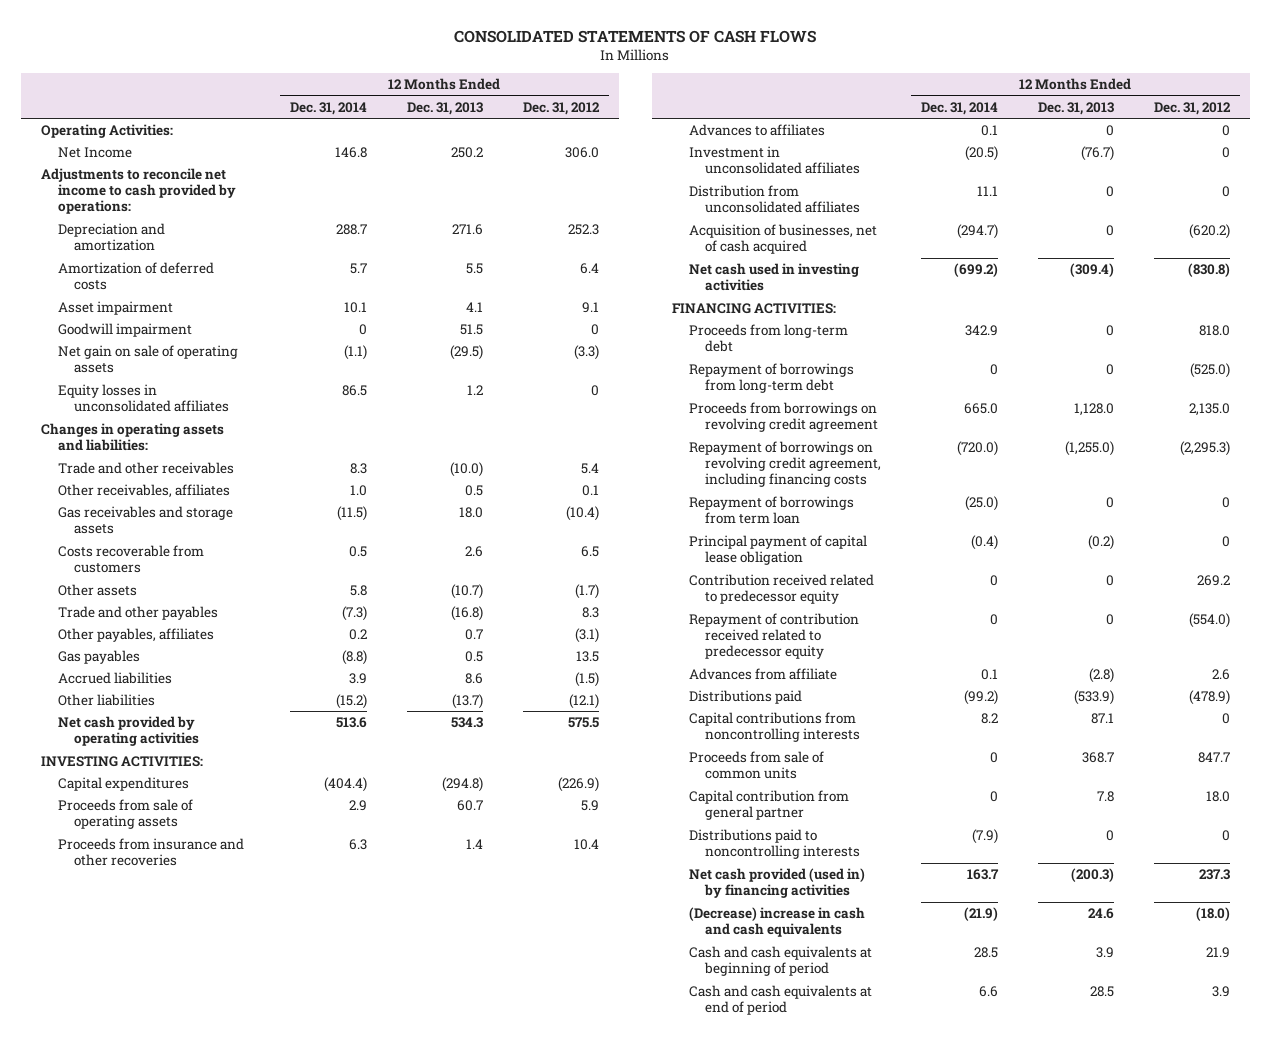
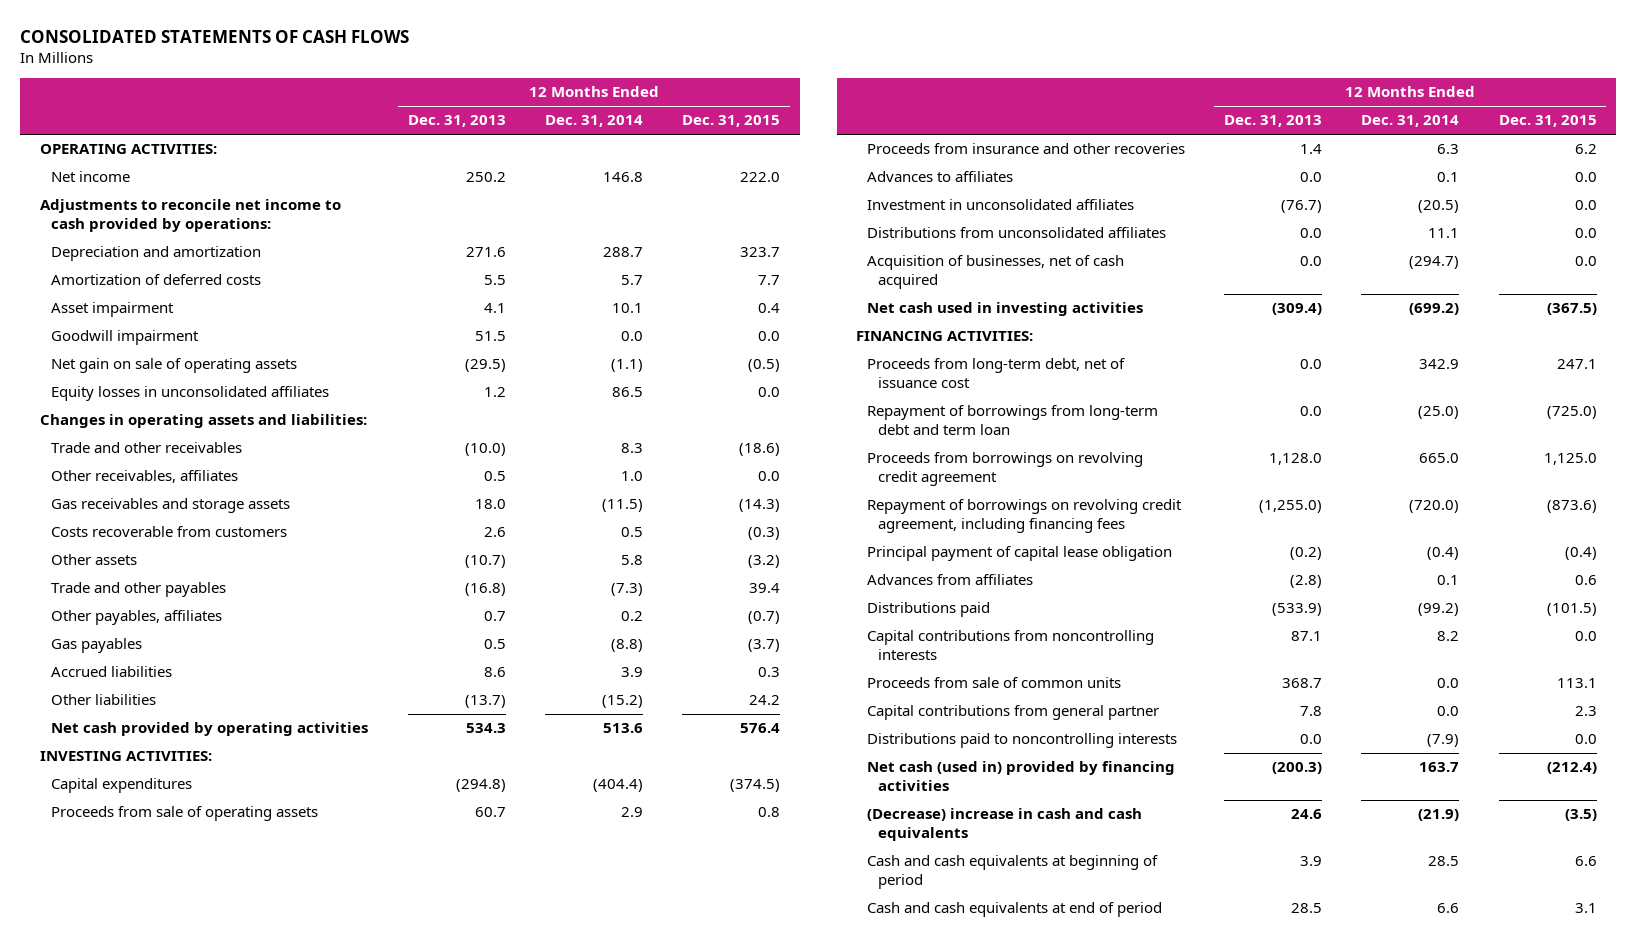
[522,101,600,115] Dec. 31, 2012 -> none
none -> [682,115,781,128] Dec. 31, 2015
[41,123,174,138] Operating Activities: -> [39,144,217,155] OPERATING ACTIVITIES:
[57,146,132,158] Net Income -> [50,171,130,183] Net income
[358,323,367,335] 0 -> [620,331,643,342] 0.0
[1105,124,1114,136] 0 -> [1300,172,1323,183] 0.0
[688,184,860,214] Distribution from unconsolidated affiliates -> [867,227,1167,239] Distributions from unconsolidated affiliates
[1105,185,1114,197] 0 -> [1300,228,1323,239] 0.0
[1105,224,1114,236] 0 -> [1300,256,1323,267] 0.0
[688,323,848,353] Proceeds from long-term debt -> [867,358,1126,388] Proceeds from long-term debt, net of issuance cost
[1105,324,1114,336] 0 -> [1300,359,1323,370] 0.0
[688,362,854,394] Repayment of borrowings from long-term debt -> [867,405,1159,435] Repayment of borrowings from long-term debt and term loan
[989,363,998,375] 0 -> [1418,406,1460,420] (25.0)
[1105,363,1114,375] 0 -> [1300,406,1323,417] 0.0
[688,495,854,525] Repayment of borrowings from term loan -> none
[688,440,881,488] Repayment of borrowings on revolving credit agreement, including financing costs -> [867,499,1183,533] Repayment of borrowings on revolving credit agreement, including financing fees
[688,573,874,605] Contribution received related to predecessor equity -> none
[688,612,859,660] Repayment of contribution received related to predecessor equity -> none
[688,667,837,680] Advances from affiliate -> [867,574,1034,586] Advances from affiliates
[989,751,998,763] 0 -> [1437,678,1460,689] 0.0
[688,789,849,821] Capital contribution from general partner -> [867,705,1160,721] Capital contributions from general partner
[989,790,998,802] 0 -> [1437,706,1460,717] 0.0
[1105,829,1114,841] 0 -> [1300,734,1323,745] 0.0
[688,867,865,899] Net cash provided (used in) by financing activities -> [867,761,1176,791] Net cash (used in) provided by financing activities

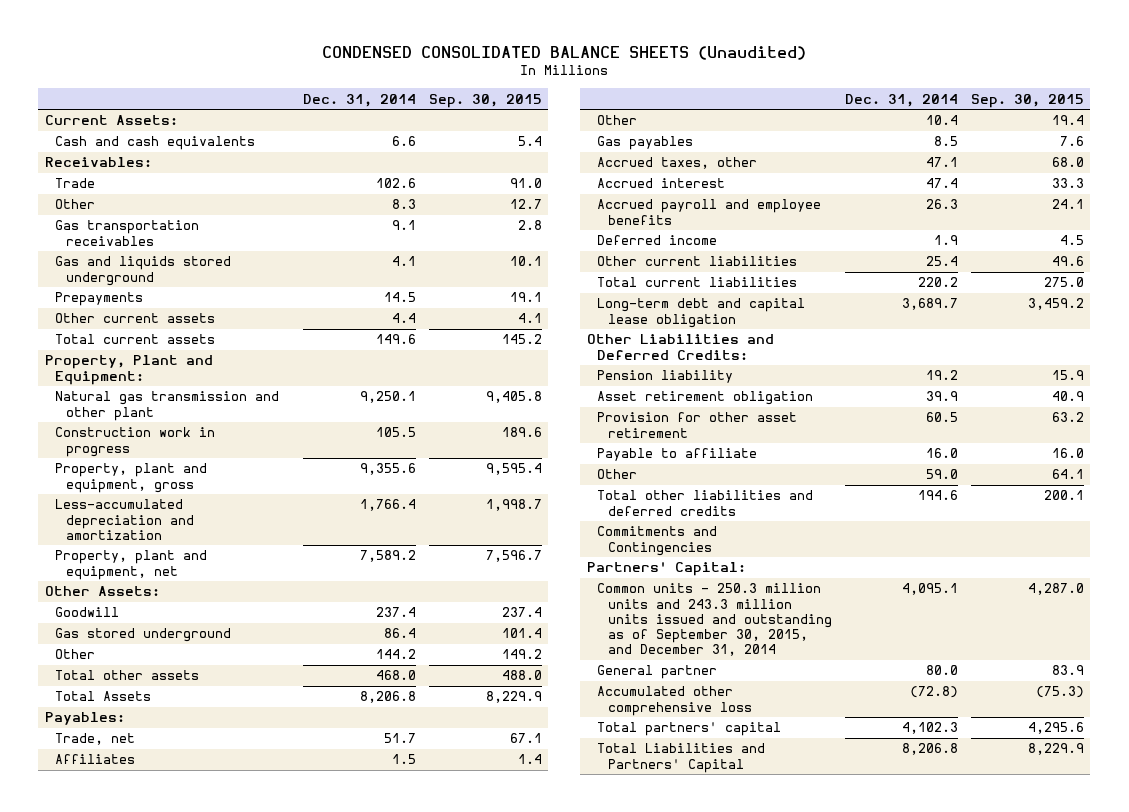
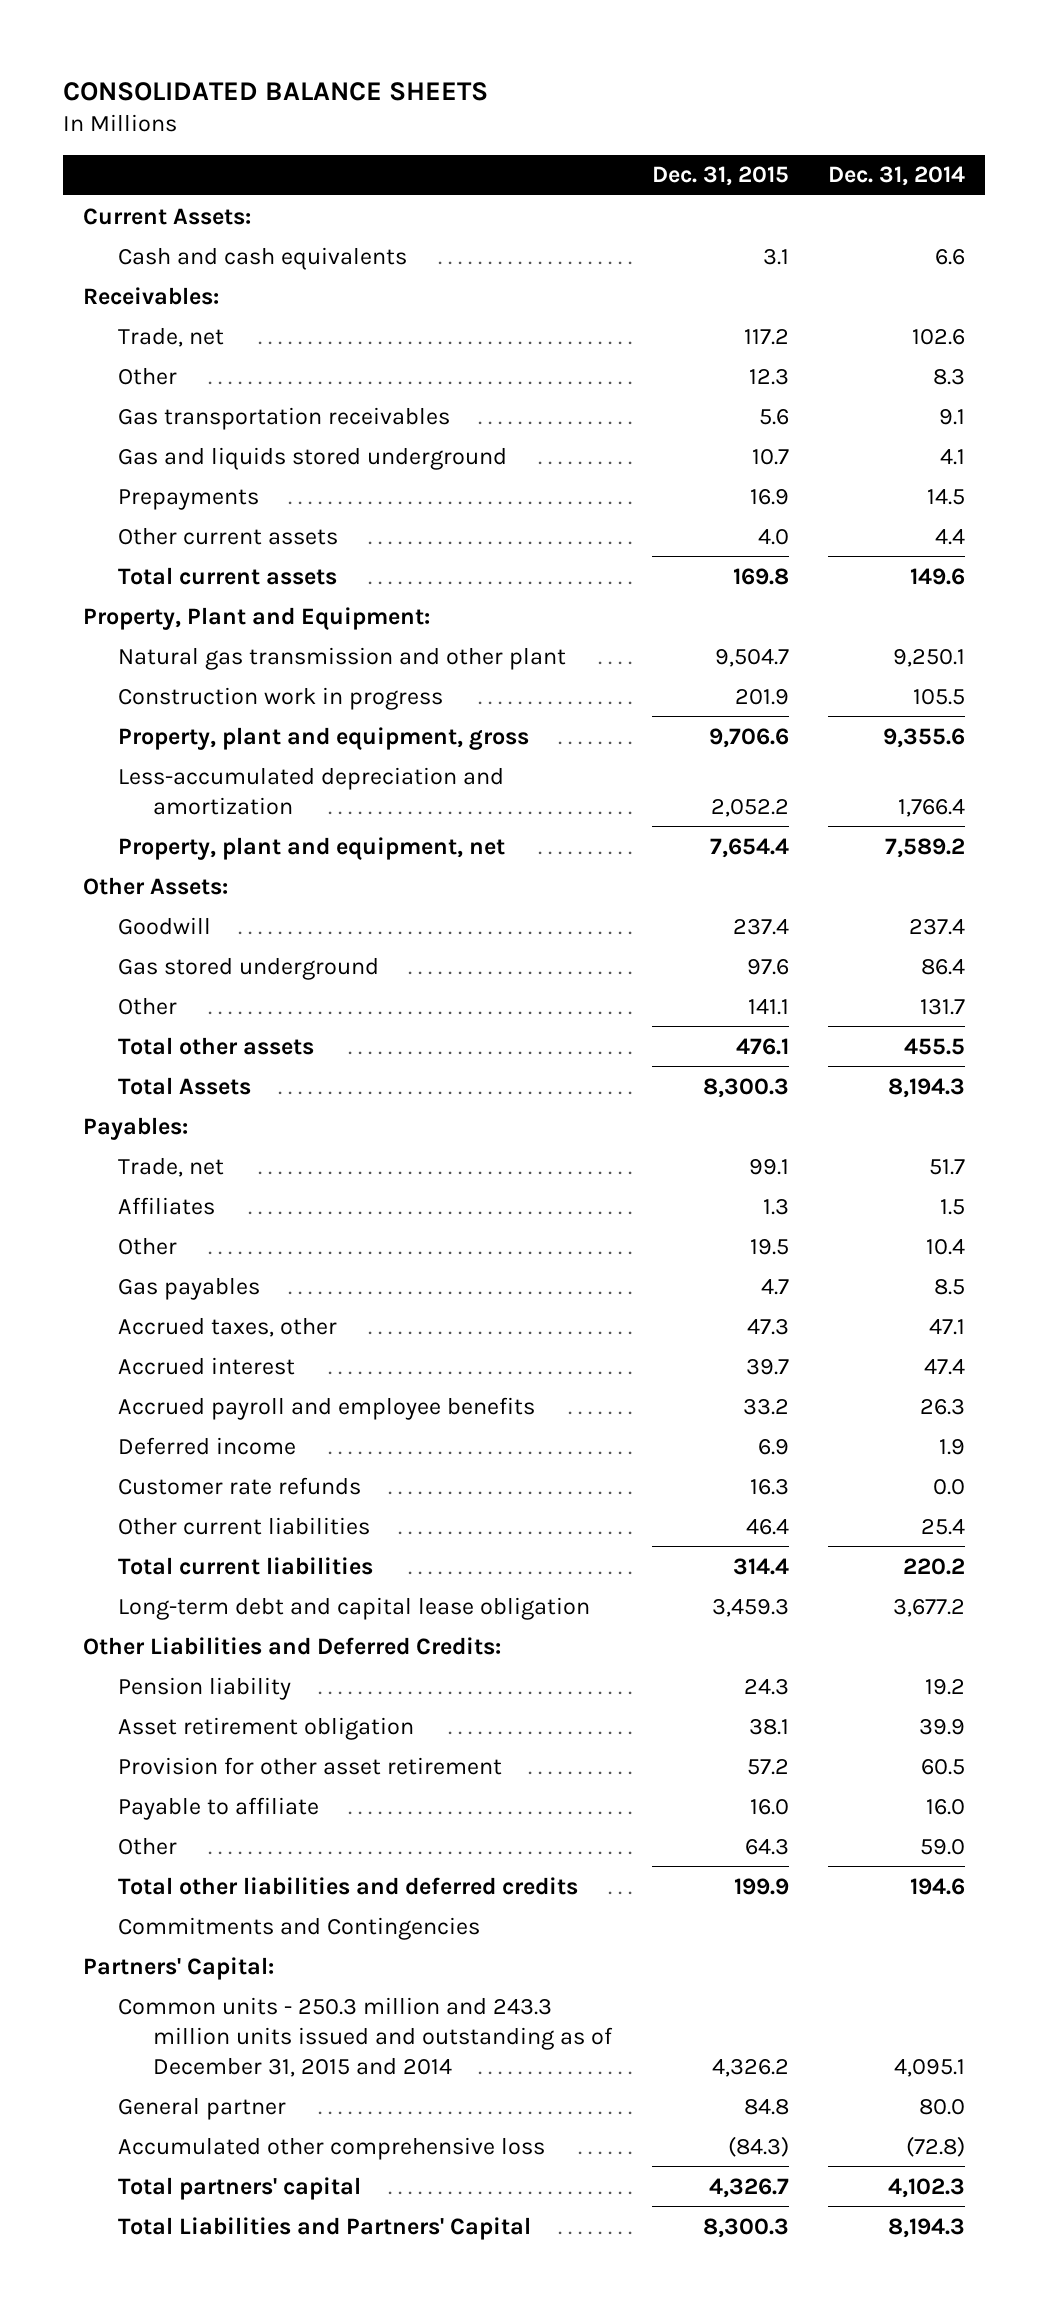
[322,46,807,61] CONDENSED CONSOLIDATED BALANCE SHEETS (Unaudited) -> [63,81,489,101] CONSOLIDATED BALANCE SHEETS
[428,93,542,108] Sep. 30, 2015 -> none
none -> [651,166,789,187] Dec. 31, 2015
[55,178,96,189] Trade -> [118,326,225,347] Trade, net
[375,649,416,660] 144.2 -> [920,998,966,1015] 131.7
[375,670,416,681] 468.0 -> [904,1037,966,1055] 455.5
[359,691,416,704] 8,206.8 -> [888,1077,966,1098] 8,194.3
none -> [118,1476,362,1495] Customer rate refunds
[902,298,959,311] 3,689.7 -> [893,1598,966,1617] 3,677.2
[597,583,833,656] Common units - 250.3 million units and 243.3 million units issued and outstanding as of September 30, 2015, and December 31, 2014 -> [118,1996,614,2077] Common units - 250.3 million and 243.3 million units issued and outstanding as of December 31, 2015 and 2014
[902,743,959,756] 8,206.8 -> [888,2217,966,2238] 8,194.3

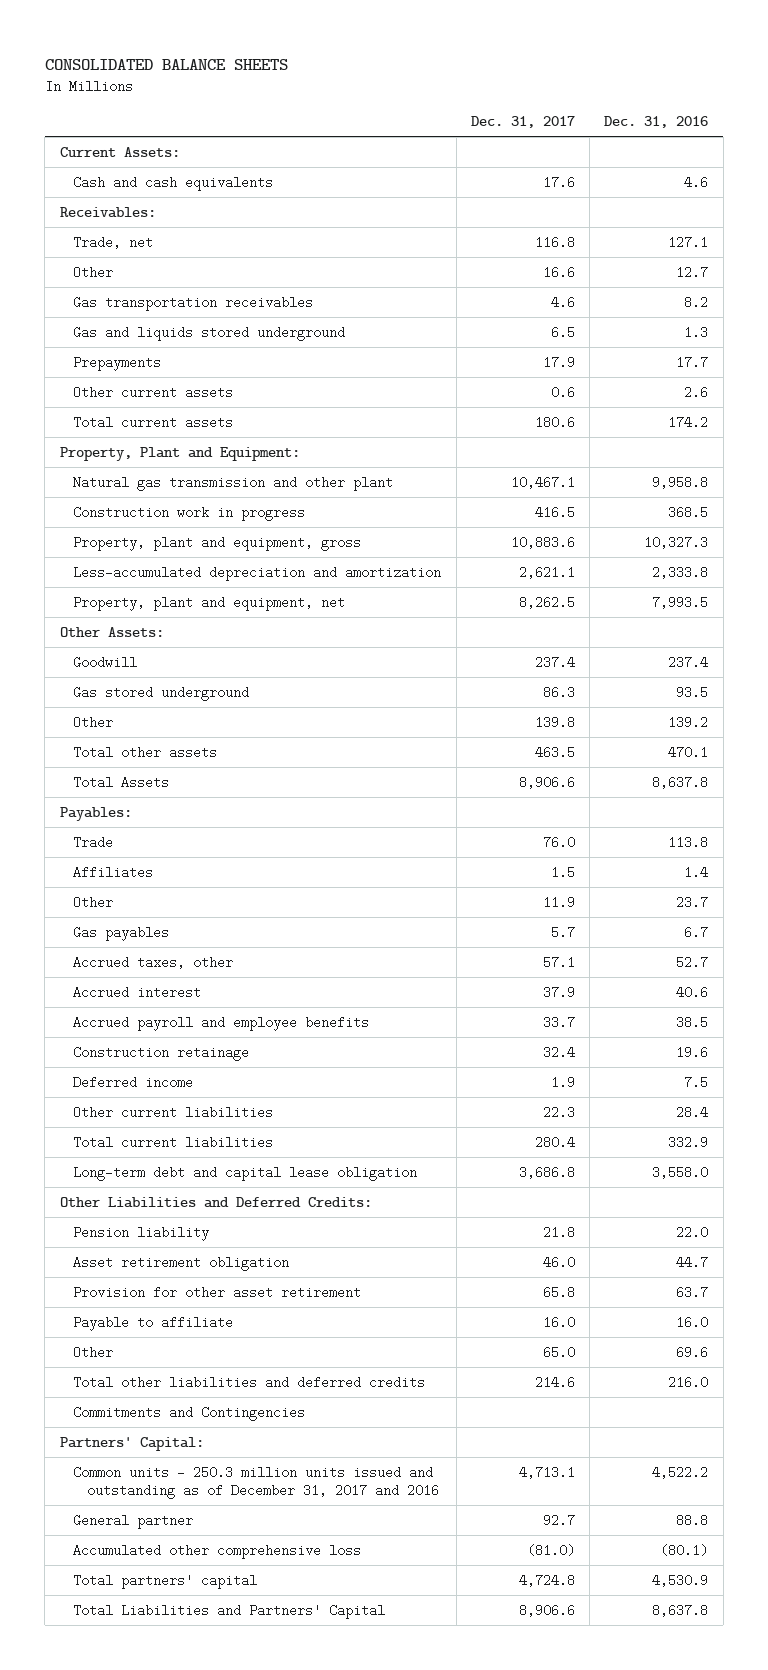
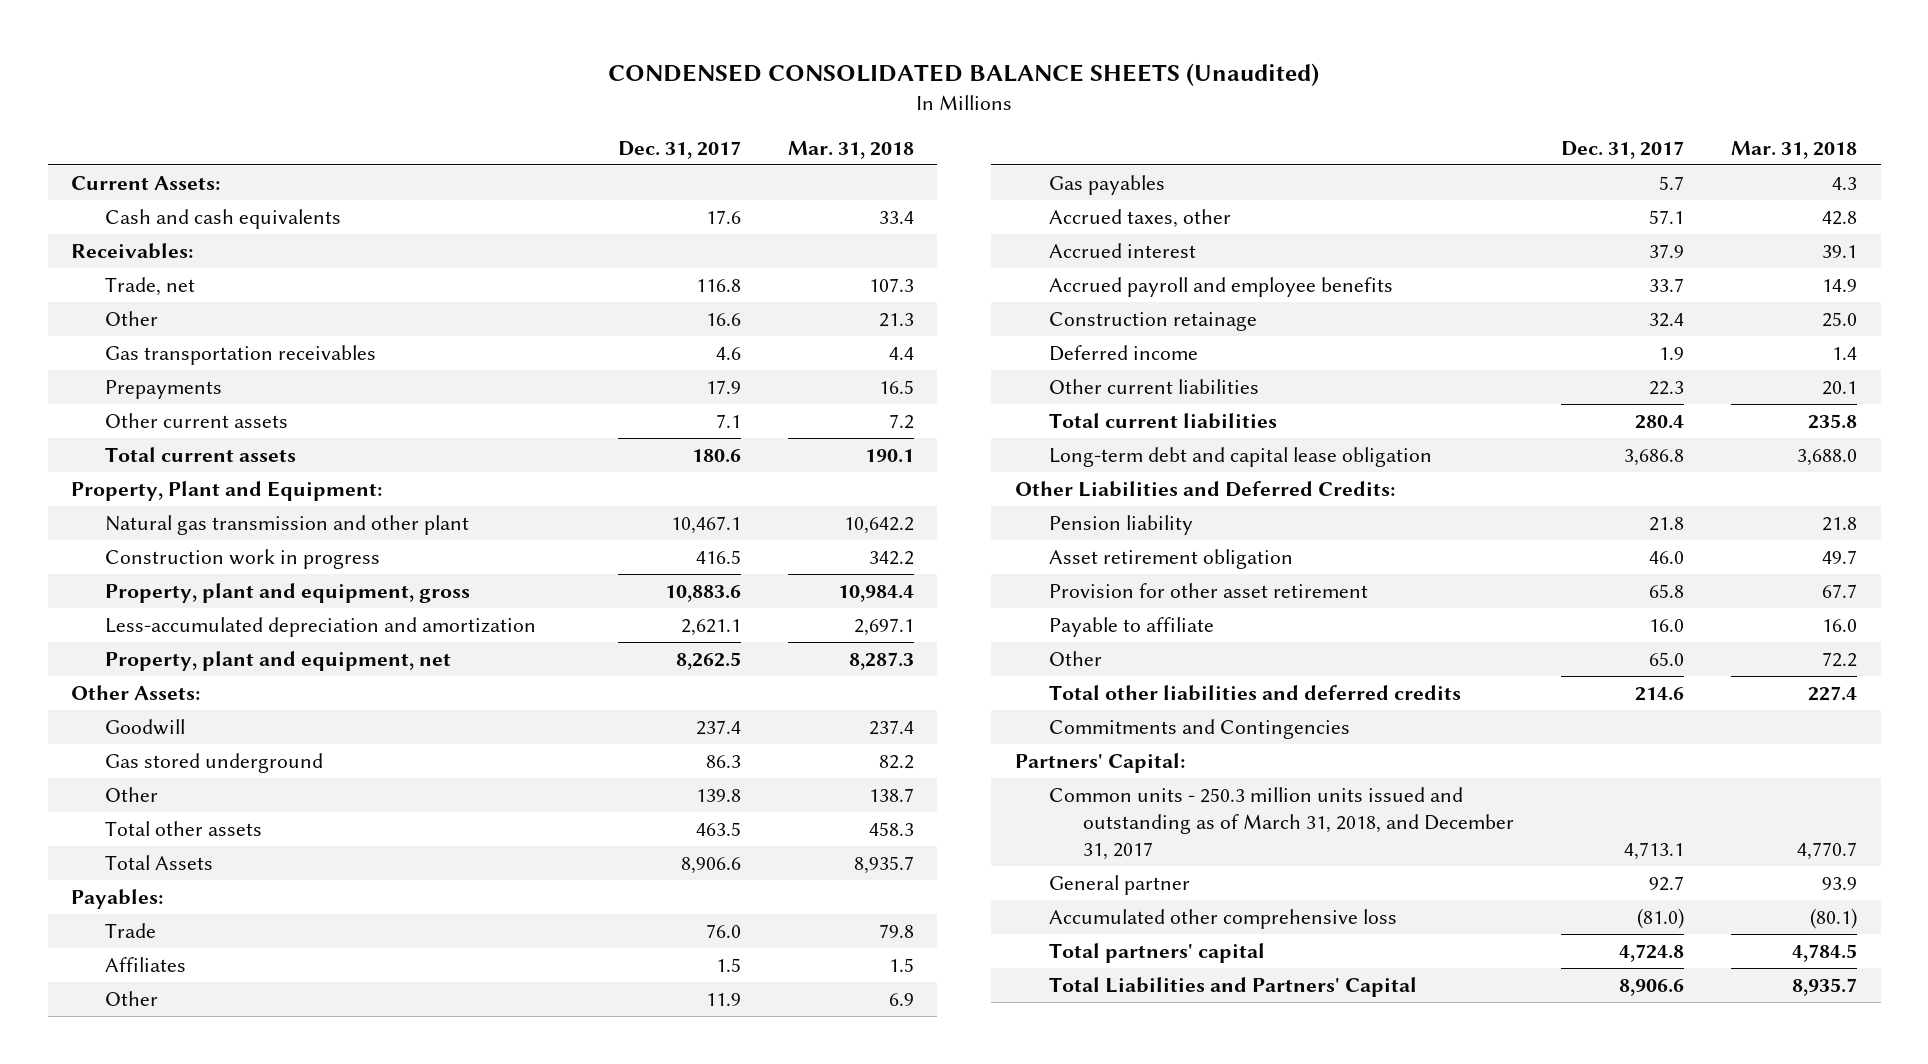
[44,58,288,70] CONSOLIDATED BALANCE SHEETS -> [608,62,1320,86] CONDENSED CONSOLIDATED BALANCE SHEETS (Unaudited)
[604,116,709,129] Dec. 31, 2016 -> none
none -> [787,140,914,159] Mar. 31, 2018
[73,325,346,341] Gas and liquids stored underground -> none
[550,385,575,399] 0.6 -> [715,413,741,428] 7.1
[73,1465,440,1500] Common units - 250.3 million units issued and outstanding as of December 31, 2017 and 2016 -> [1048,786,1515,861] Common units - 250.3 million units issued and outstanding as of March 31, 2018, and December 31, 2017

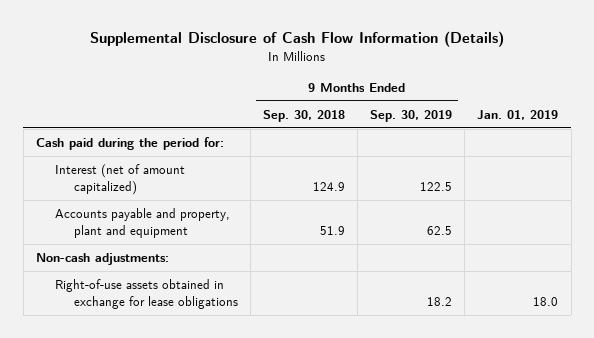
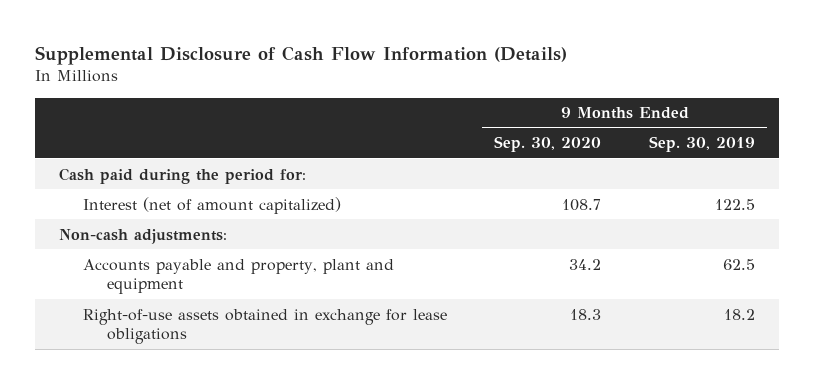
[262,109,345,122] Sep. 30, 2018 -> none
[477,109,559,120] Jan. 01, 2019 -> none
none -> [494,136,602,153] Sep. 30, 2020
[54,207,230,238] Accounts payable and property, plant and equipment -> [82,258,394,295] Accounts payable and property, plant and equipment

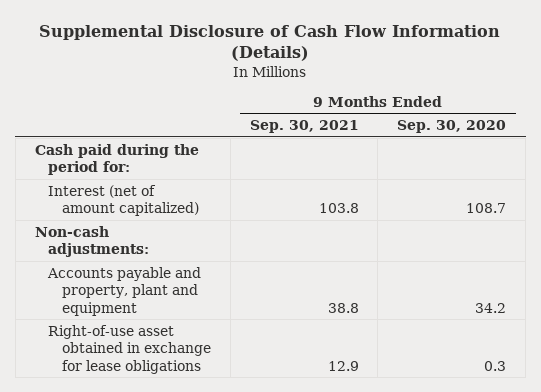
[649,136,756,153] Sep. 30, 2019 -> none
none -> [249,120,359,134] Sep. 30, 2021
[82,308,447,345] Right-of-use assets obtained in exchange for lease obligations -> [48,324,211,374] Right-of-use asset obtained in exchange for lease obligations
[570,308,602,320] 18.3 -> [484,360,507,371] 0.3

